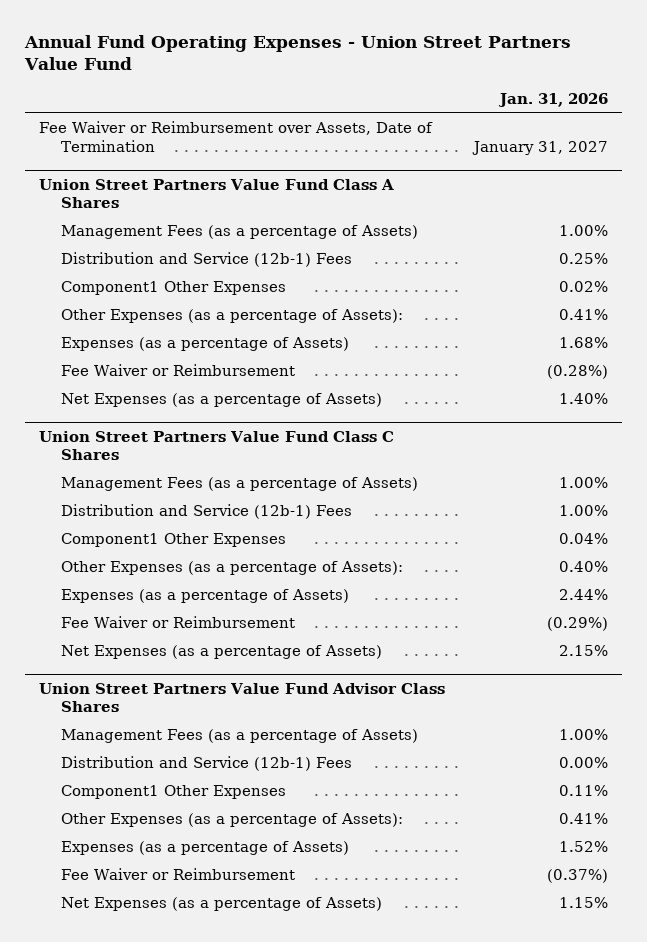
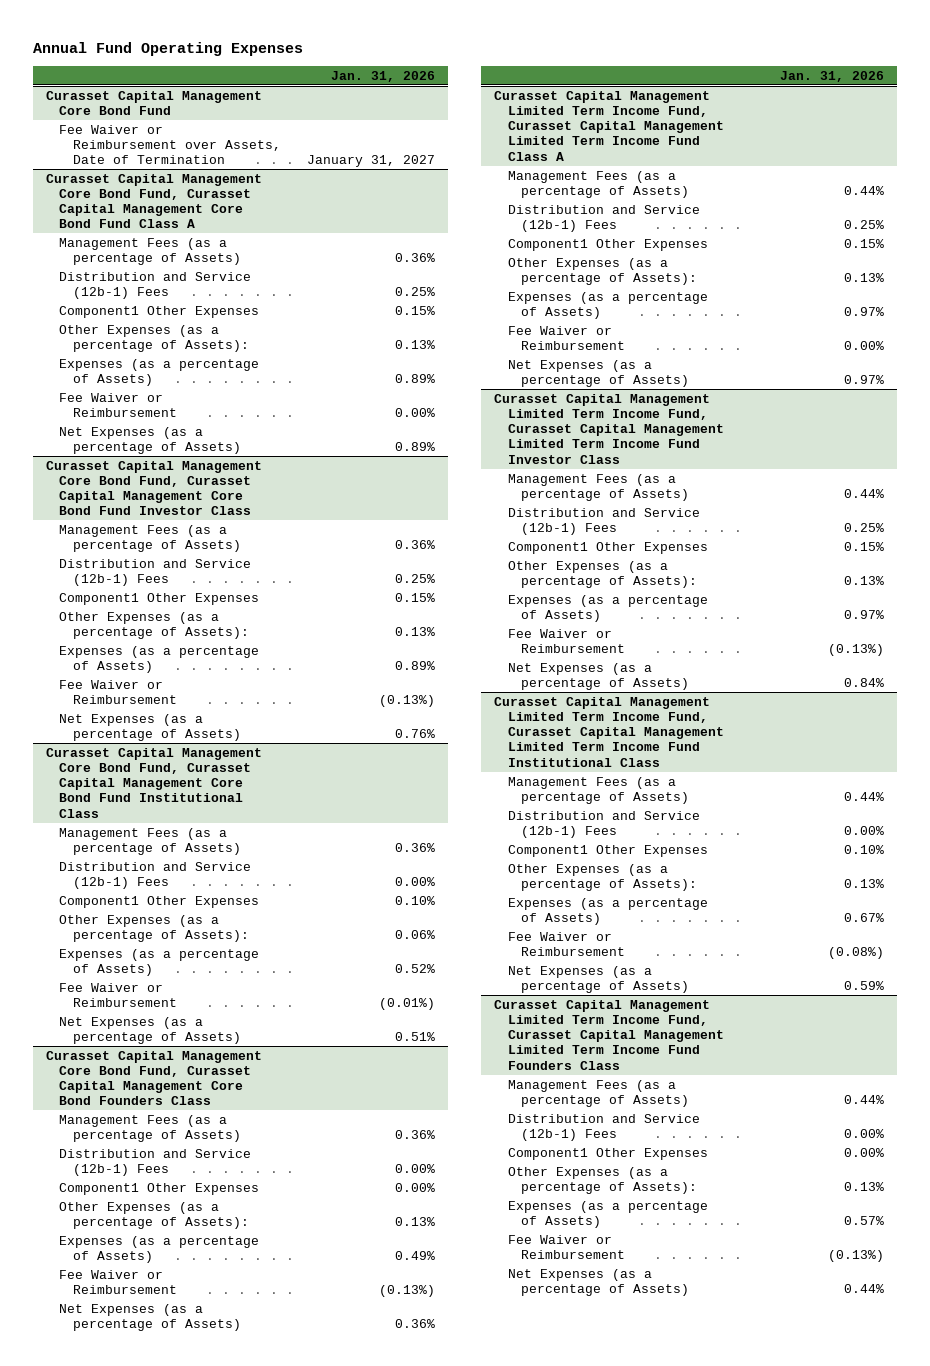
[24,34,572,71] Annual Fund Operating Expenses - Union Street Partners Value Fund -> [32,41,303,56] Annual Fund Operating Expenses
none -> [45,90,262,115] Curasset Capital Management Core Bond Fund
[39,178,395,209] Union Street Partners Value Fund Class A Shares -> none
none -> [45,173,262,229] Curasset Capital Management Core Bond Fund, Curasset Capital Management Core Bond Fund Class A
[558,225,608,237] 1.00% -> [395,252,436,262] 0.36%
[39,430,395,461] Union Street Partners Value Fund Class C Shares -> none
[39,682,446,713] Union Street Partners Value Fund Advisor Class Shares -> none
[558,281,608,293] 0.02% -> [395,305,436,315] 0.15%
[558,309,608,321] 0.41% -> [395,339,436,349] 0.13%
[558,337,608,349] 1.68% -> [395,373,436,383] 0.89%
[546,365,608,380] (0.28%) -> [395,407,436,417] 0.00%
[558,393,608,405] 1.40% -> [395,441,436,451] 0.89%
none -> [45,460,262,516] Curasset Capital Management Core Bond Fund, Curasset Capital Management Core Bond Fund Investor Class
[558,477,608,489] 1.00% -> [395,539,436,549] 0.36%
[558,505,608,517] 1.00% -> [395,573,436,583] 0.25%
[558,533,608,545] 0.04% -> [395,592,436,602] 0.15%
[558,561,608,573] 0.40% -> [395,626,436,636] 0.13%
[558,589,608,601] 2.44% -> [395,660,436,670] 0.89%
[546,617,608,632] (0.29%) -> [379,694,436,707] (0.13%)
[558,645,608,657] 2.15% -> [395,728,436,738] 0.76%
none -> [45,747,262,818] Curasset Capital Management Core Bond Fund, Curasset Capital Management Core Bond Fund Institutional Class
[558,729,608,741] 1.00% -> [395,842,436,852] 0.36%
[558,785,608,797] 0.11% -> [395,895,436,905] 0.10%
[558,813,608,825] 0.41% -> [395,929,436,939] 0.06%
[558,841,608,853] 1.52% -> [395,963,436,973] 0.52%
[546,869,608,884] (0.37%) -> [379,997,436,1010] (0.01%)
[558,897,608,909] 1.15% -> [395,1031,436,1041] 0.51%
none -> [45,1050,262,1106] Curasset Capital Management Core Bond Fund, Curasset Capital Management Core Bond Founders Class
none -> [59,1114,241,1142] Management Fees (as a percentage of Assets)
none -> [59,1148,252,1176] Distribution and Service (12b-1) Fees
none -> [59,1182,260,1195] Component1 Other Expenses
none -> [59,1201,249,1229] Other Expenses (as a percentage of Assets):
none -> [59,1235,260,1263] Expenses (as a percentage of Assets)
none -> [59,1269,177,1294] Fee Waiver or Reimbursement
none -> [59,1303,241,1331] Net Expenses (as a percentage of Assets)
none -> [494,90,724,161] Curasset Capital Management Limited Term Income Fund, Curasset Capital Management Limited Term Income Fund Class A
none -> [507,170,690,198] Management Fees (as a percentage of Assets)
none -> [507,204,700,232] Distribution and Service (12b-1) Fees
none -> [507,238,708,251] Component1 Other Expenses
none -> [507,257,698,285] Other Expenses (as a percentage of Assets):
none -> [507,291,708,319] Expenses (as a percentage of Assets)
none -> [507,325,626,350] Fee Waiver or Reimbursement
none -> [507,359,690,387] Net Expenses (as a percentage of Assets)
none -> [494,393,724,464] Curasset Capital Management Limited Term Income Fund, Curasset Capital Management Limited Term Income Fund Investor Class
none -> [507,473,690,501] Management Fees (as a percentage of Assets)
none -> [507,507,700,535] Distribution and Service (12b-1) Fees
none -> [507,541,708,554] Component1 Other Expenses
none -> [507,560,698,588] Other Expenses (as a percentage of Assets):
none -> [507,594,708,622] Expenses (as a percentage of Assets)
none -> [507,628,626,653] Fee Waiver or Reimbursement
none -> [507,662,690,690] Net Expenses (as a percentage of Assets)
none -> [494,696,724,767] Curasset Capital Management Limited Term Income Fund, Curasset Capital Management Limited Term Income Fund Institutional Class
none -> [507,776,690,804] Management Fees (as a percentage of Assets)
none -> [507,810,700,838] Distribution and Service (12b-1) Fees
none -> [507,844,708,857] Component1 Other Expenses
none -> [507,863,698,891] Other Expenses (as a percentage of Assets):
none -> [507,897,708,925] Expenses (as a percentage of Assets)
none -> [507,931,626,956] Fee Waiver or Reimbursement
none -> [507,965,690,993] Net Expenses (as a percentage of Assets)
none -> [494,999,724,1070] Curasset Capital Management Limited Term Income Fund, Curasset Capital Management Limited Term Income Fund Founders Class
none -> [507,1079,690,1107] Management Fees (as a percentage of Assets)
none -> [507,1113,700,1141] Distribution and Service (12b-1) Fees
none -> [507,1147,708,1160] Component1 Other Expenses
none -> [507,1166,698,1194] Other Expenses (as a percentage of Assets):
none -> [507,1200,708,1228] Expenses (as a percentage of Assets)
none -> [507,1234,626,1259] Fee Waiver or Reimbursement
none -> [507,1268,690,1296] Net Expenses (as a percentage of Assets)

